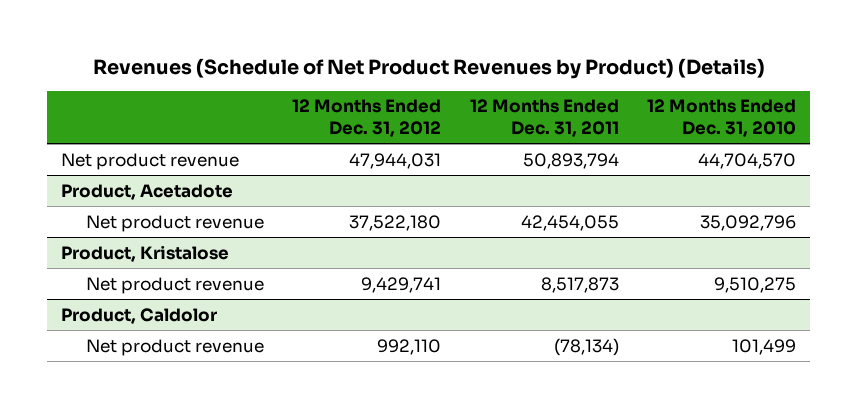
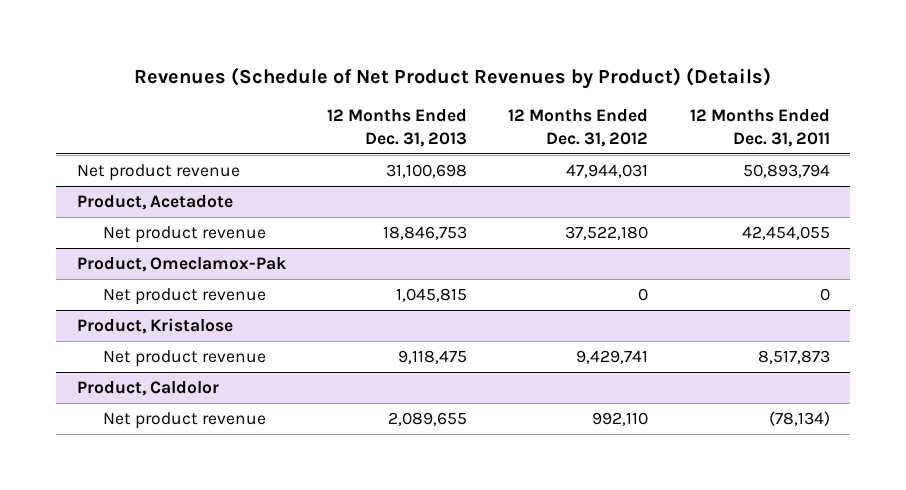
[647,99,797,137] 12 Months Ended Dec. 31, 2010 -> none
none -> [326,109,467,147] 12 Months Ended Dec. 31, 2013
none -> [76,257,287,273] Product, Omeclamox-Pak
none -> [103,288,267,306] Net product revenue

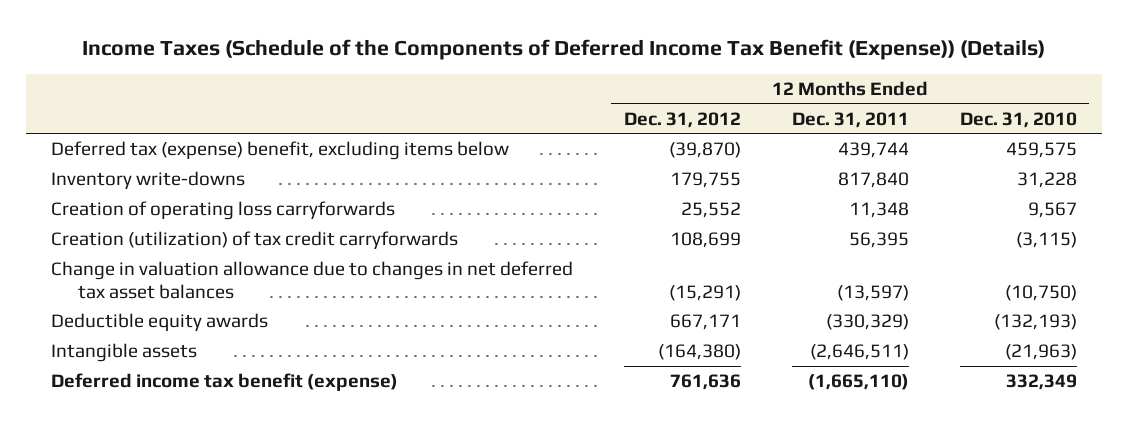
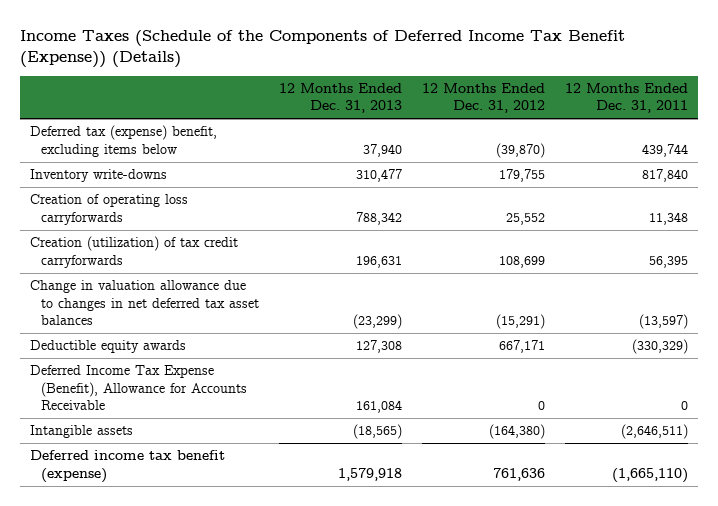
[959,111,1077,128] Dec. 31, 2010 -> none
none -> [278,82,402,114] 12 Months Ended Dec. 31, 2013
none -> [29,365,247,411] Deferred Income Tax Expense (Benefit), Allowance for Accounts Receivable

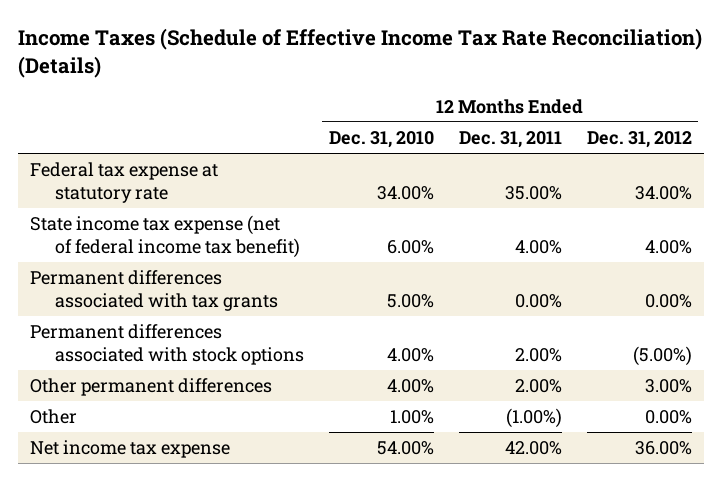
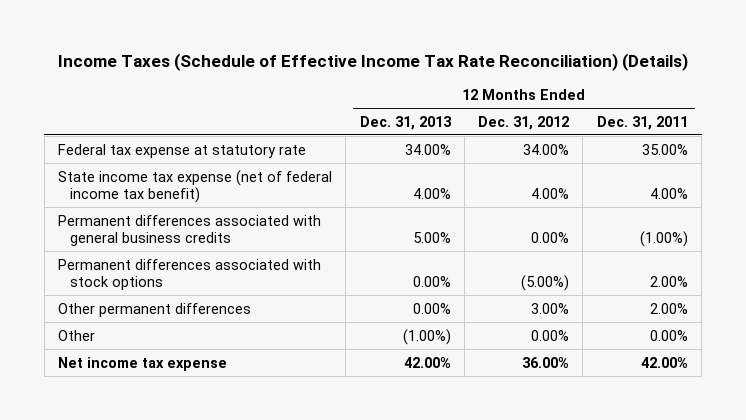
[328,130,434,148] Dec. 31, 2010 -> none
none -> [359,115,452,130] Dec. 31, 2013
[30,269,278,311] Permanent differences associated with tax grants -> [57,214,321,247] Permanent differences associated with general business credits
[514,293,562,308] 0.00% -> [639,231,688,248] (1.00%)
[505,407,562,428] (1.00%) -> [649,329,688,341] 0.00%

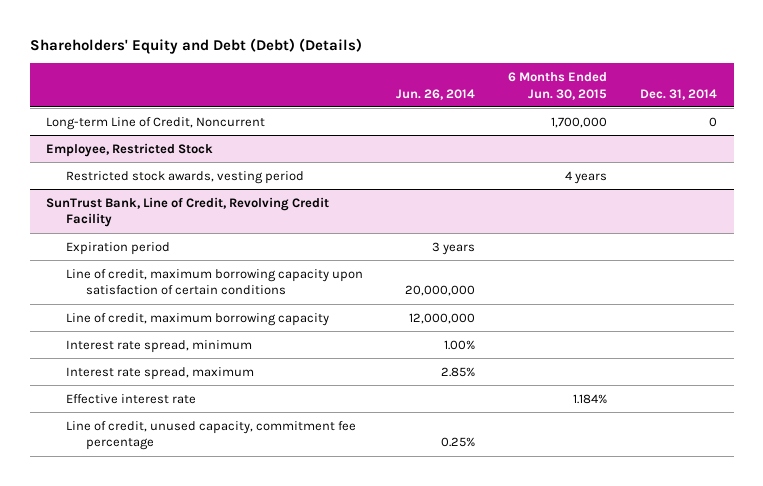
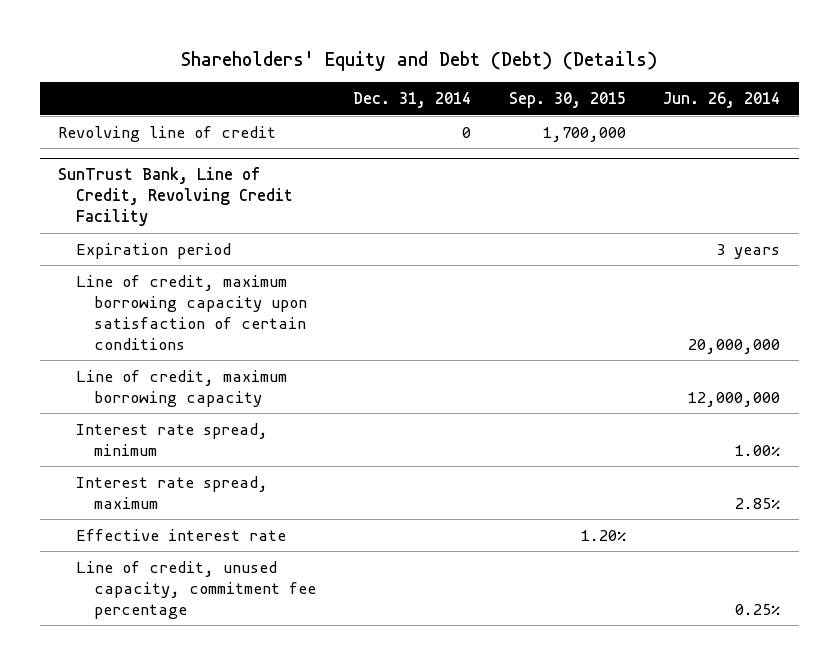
[508,71,608,100] 6 Months Ended Jun. 30, 2015 -> none
none -> [508,92,626,109] Sep. 30, 2015
[46,142,214,157] Employee, Restricted Stock -> none
[65,170,304,184] Restricted stock awards, vesting period -> none
[46,116,266,130] Long-term Line of Credit, Noncurrent -> [58,125,277,142] Revolving line of credit

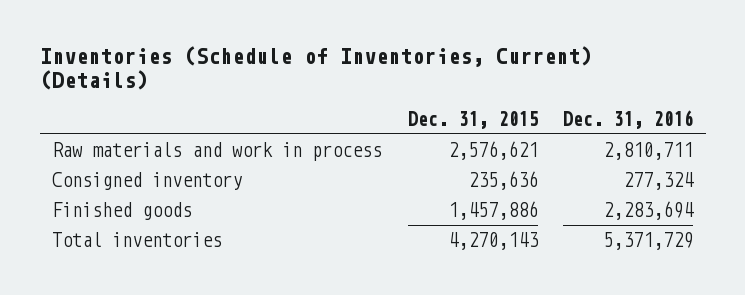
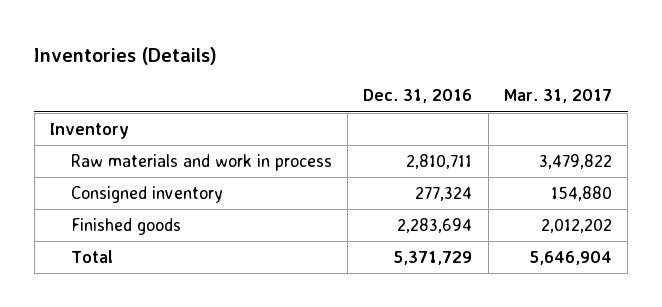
[39,46,592,91] Inventories (Schedule of Inventories, Current) (Details) -> [34,46,218,65] Inventories (Details)
[407,111,538,130] Dec. 31, 2015 -> none
none -> [504,89,613,104] Mar. 31, 2017
none -> [50,123,130,140] Inventory
[52,232,223,248] Total inventories -> [70,250,113,264] Total

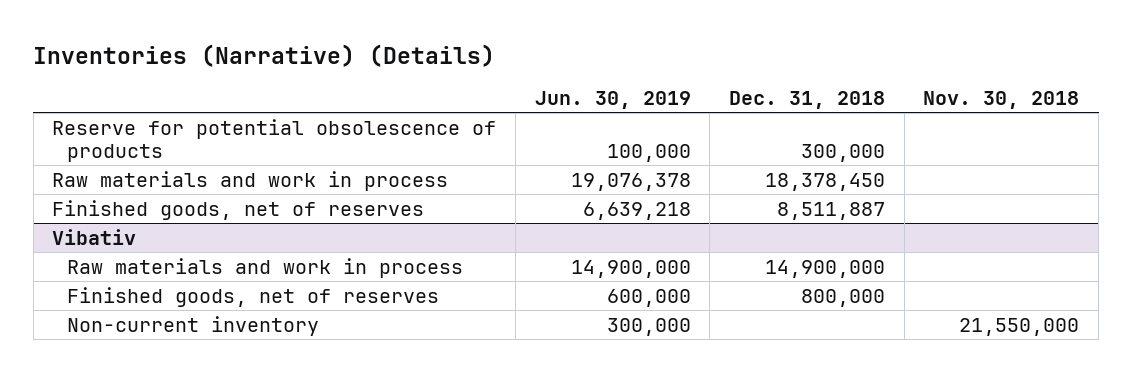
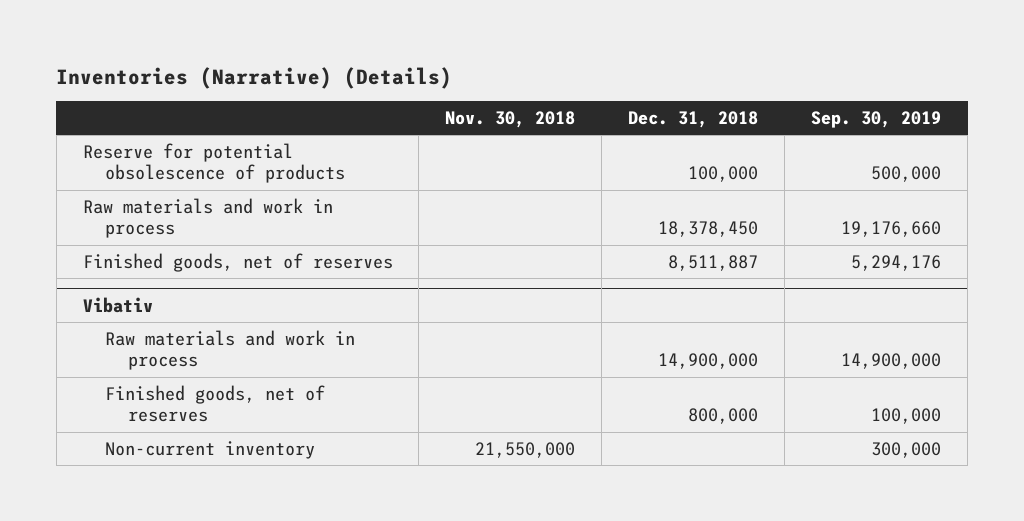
[534,90,691,109] Jun. 30, 2019 -> none
none -> [811,111,942,129] Sep. 30, 2019
[801,143,886,162] 300,000 -> [688,166,759,183] 100,000

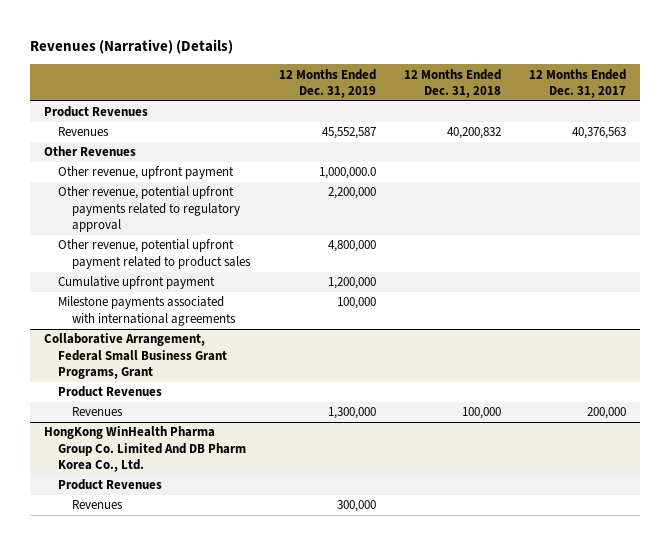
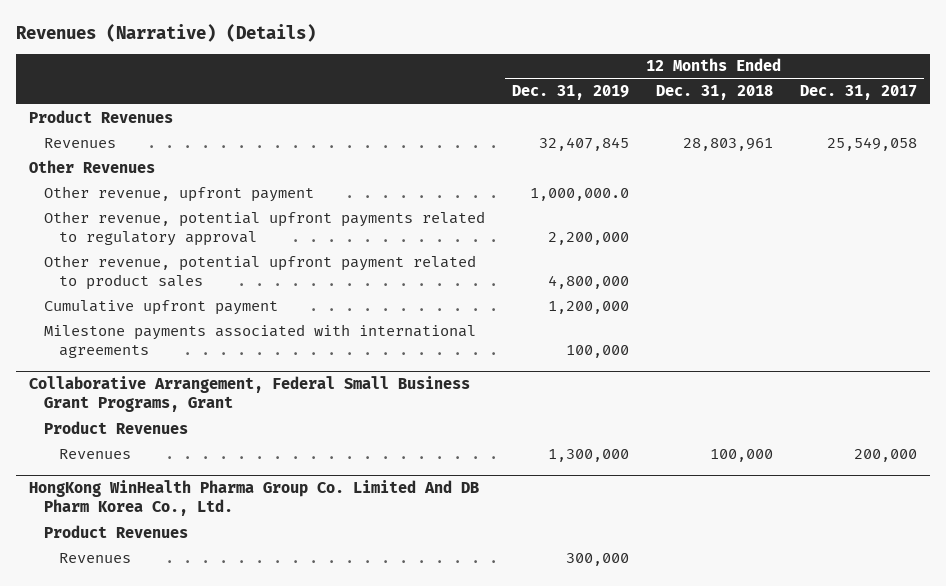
[321,127,376,140] 45,552,587 -> [538,136,629,151] 32,407,845
[447,127,502,140] 40,200,832 -> [682,137,773,151] 28,803,961
[572,127,627,140] 40,376,563 -> [826,136,917,151] 25,549,058

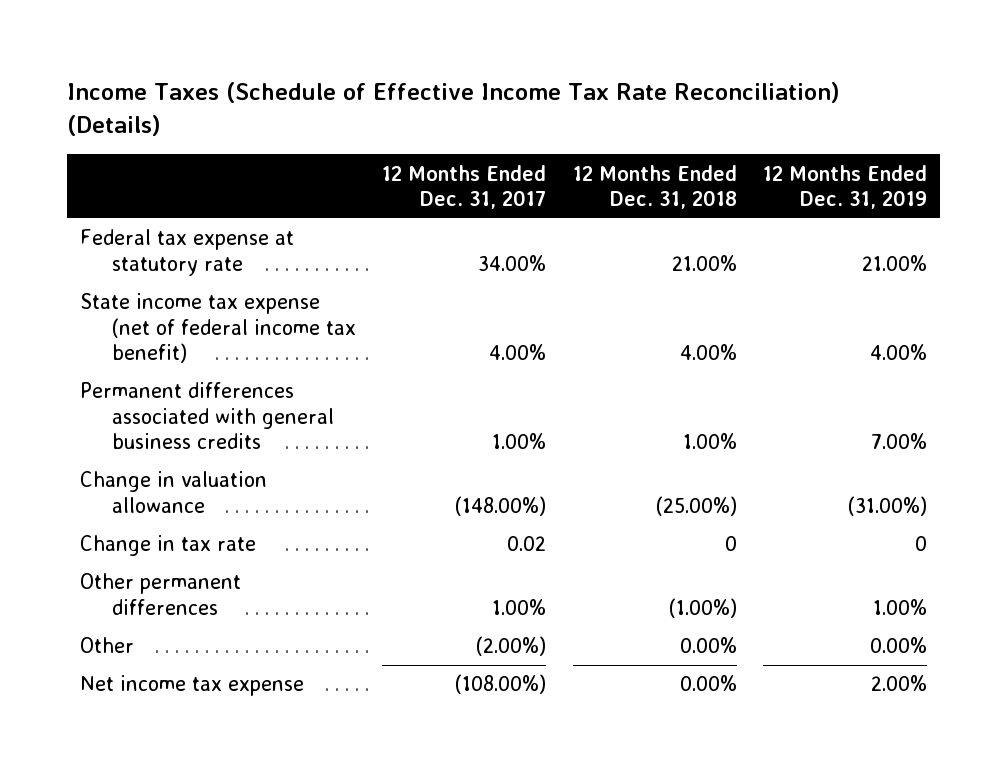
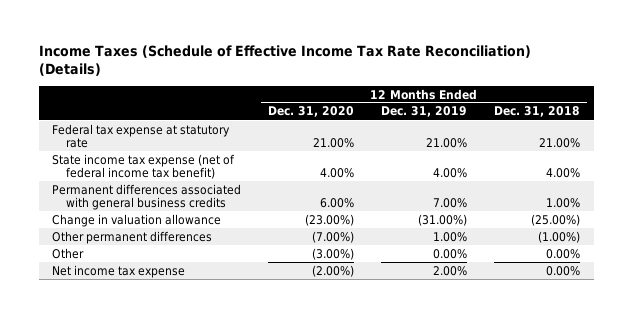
[382,164,547,210] 12 Months Ended Dec. 31, 2017 -> none
none -> [268,106,355,118] Dec. 31, 2020
[80,535,257,557] Change in tax rate -> none

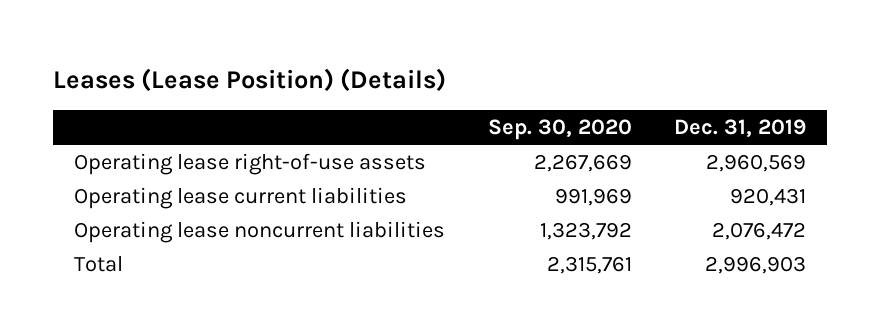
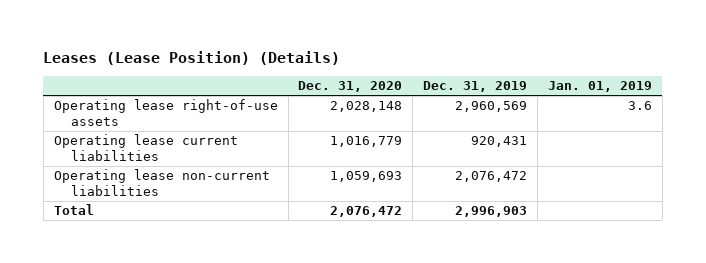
[487,119,632,141] Sep. 30, 2020 -> none
none -> [298,81,403,93] Dec. 31, 2020
none -> [547,81,652,93] Jan. 01, 2019
[74,221,446,244] Operating lease noncurrent liabilities -> [53,169,270,196] Operating lease non-current liabilities

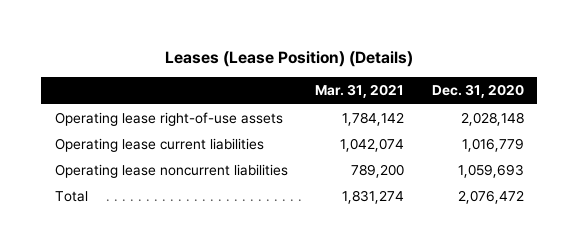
[423,81,528,93] Dec. 31, 2019 -> none
[547,81,652,93] Jan. 01, 2019 -> none
none -> [315,84,405,99] Mar. 31, 2021
[53,169,270,196] Operating lease non-current liabilities -> [54,164,288,179] Operating lease noncurrent liabilities

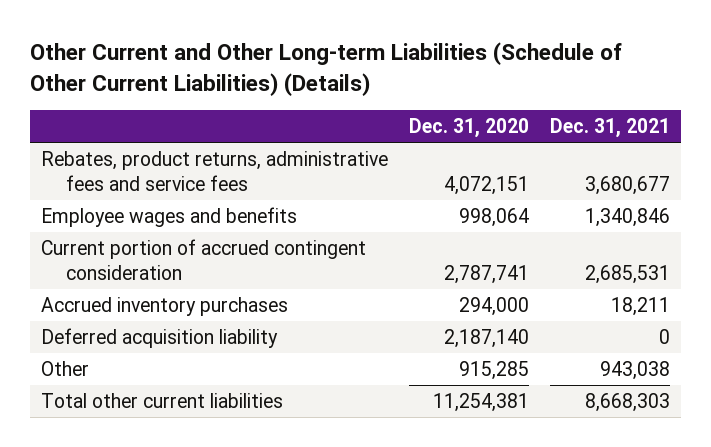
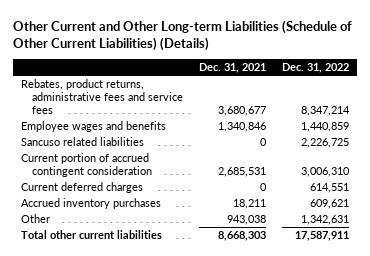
[408,118,529,139] Dec. 31, 2020 -> none
none -> [281,63,349,74] Dec. 31, 2022
none -> [21,136,145,146] Sancuso related liabilities
none -> [21,181,144,193] Current deferred charges
[40,328,278,349] Deferred acquisition liability -> none

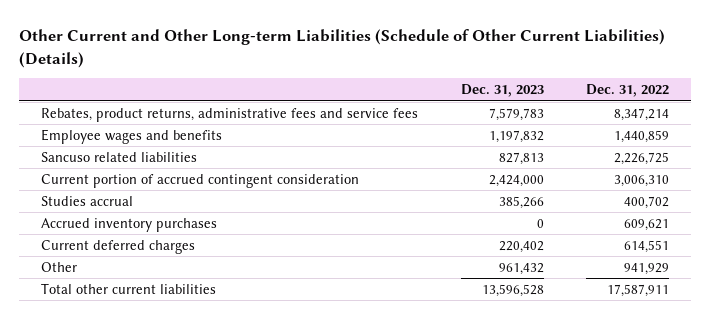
[198,63,266,74] Dec. 31, 2021 -> none
none -> [460,84,544,98] Dec. 31, 2023
none -> [40,195,133,206] Studies accrual
[21,181,144,193] Current deferred charges -> [40,239,195,254] Current deferred charges
[300,214,349,225] 1,342,631 -> [624,262,670,275] 941,929

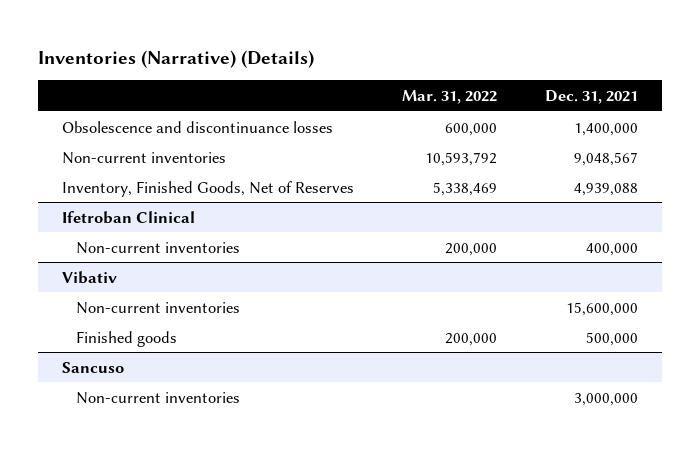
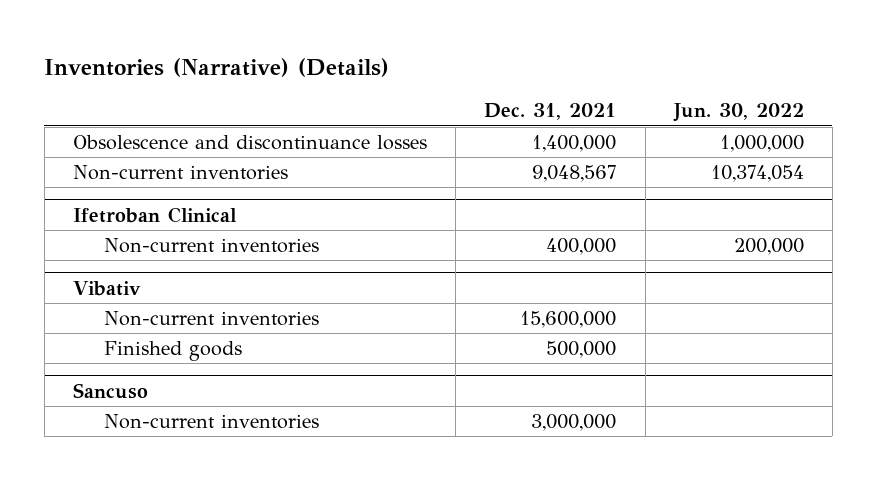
[401,89,497,104] Mar. 31, 2022 -> none
none -> [672,103,804,123] Jun. 30, 2022
[61,180,354,197] Inventory, Finished Goods, Net of Reserves -> none

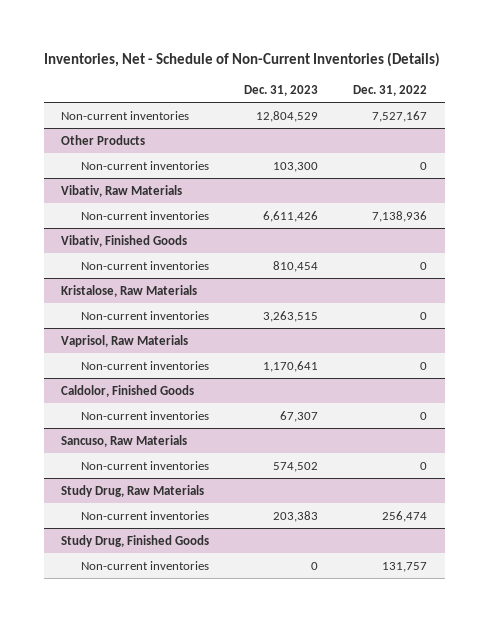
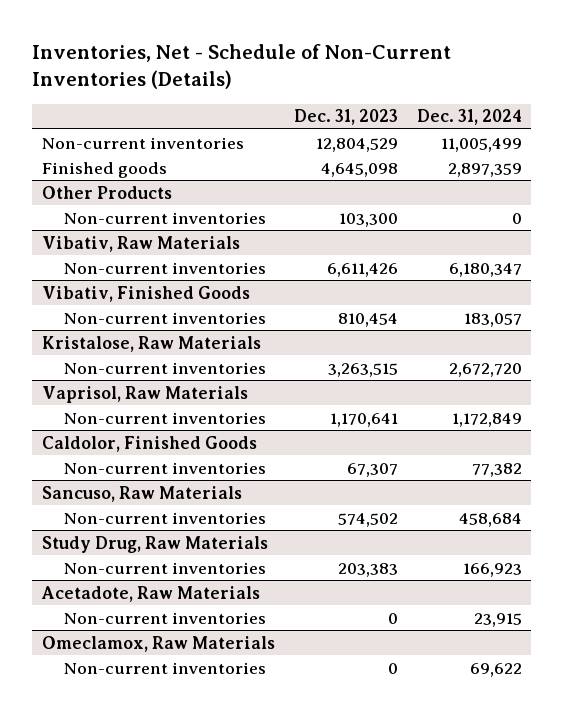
[353,85,428,97] Dec. 31, 2022 -> none
none -> [416,109,522,126] Dec. 31, 2024
none -> [41,161,167,178] Finished goods
[61,534,210,547] Study Drug, Finished Goods -> none
none -> [40,585,260,602] Acetadote, Raw Materials
none -> [41,635,275,652] Omeclamox, Raw Materials
none -> [64,661,267,674] Non-current inventories

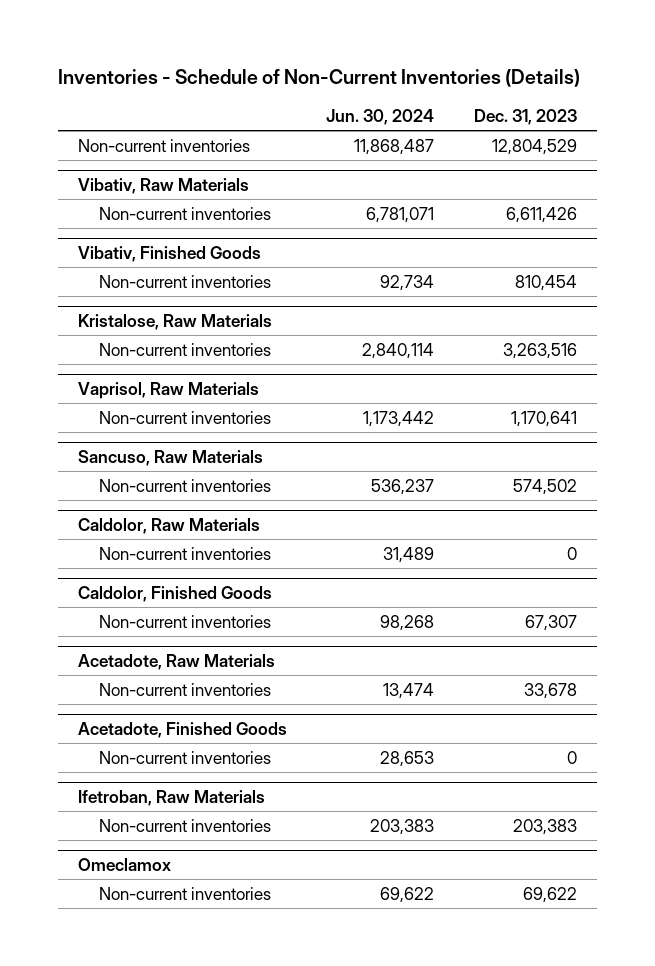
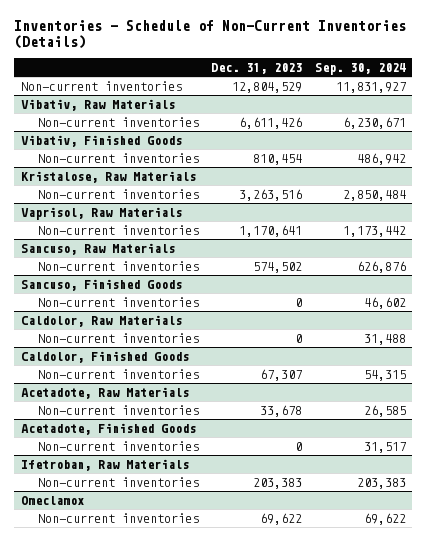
[326,108,435,125] Jun. 30, 2024 -> none
none -> [314,62,406,75] Sep. 30, 2024
none -> [20,279,182,292] Sancuso, Finished Goods
none -> [37,297,199,308] Non-current inventories

